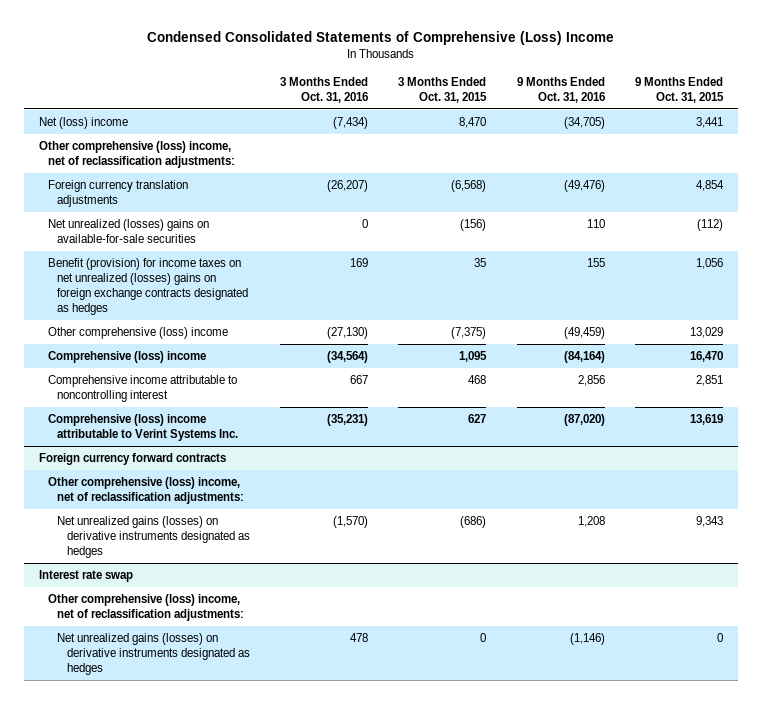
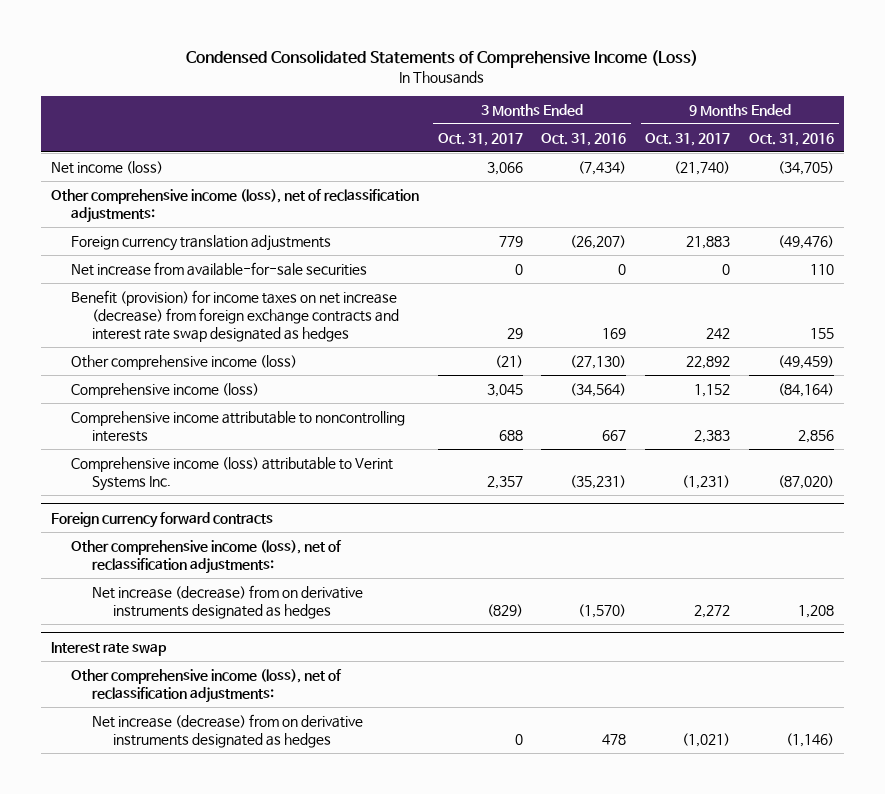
[147,31,615,46] Condensed Consolidated Statements of Comprehensive (Loss) Income -> [186,49,699,68] Condensed Consolidated Statements of Comprehensive Income (Loss)
[398,76,488,103] 3 Months Ended Oct. 31, 2015 -> none
[635,76,725,103] 9 Months Ended Oct. 31, 2015 -> none
none -> [437,132,523,146] Oct. 31, 2017
none -> [645,132,731,146] Oct. 31, 2017
[39,116,129,129] Net (loss) income -> [50,161,163,175] Net income (loss)
[39,140,236,168] Other comprehensive (loss) income, net of reclassification adjustments: -> [50,189,419,223] Other comprehensive income (loss), net of reclassification adjustments:
[48,218,210,243] Net unrealized (losses) gains on available-for-sale securities -> [71,262,368,277] Net increase from available-for-sale securities
[48,257,249,316] Benefit (provision) for income taxes on net unrealized (losses) gains on foreign exchange contracts designated as hedges -> [71,290,400,342] Benefit (provision) for income taxes on net increase (decrease) from foreign exchange contracts and interest rate swap designated as hedges
[48,326,229,339] Other comprehensive (loss) income -> [71,355,298,371] Other comprehensive income (loss)
[48,350,207,363] Comprehensive (loss) income -> [71,383,260,399] Comprehensive income (loss)
[48,374,238,402] Comprehensive income attributable to noncontrolling interest -> [71,411,406,442] Comprehensive income attributable to noncontrolling interests
[48,413,239,441] Comprehensive (loss) income attributable to Verint Systems Inc. -> [71,457,394,491] Comprehensive income (loss) attributable to Verint Systems Inc.
[48,476,245,504] Other comprehensive (loss) income, net of reclassification adjustments: -> [71,540,343,574] Other comprehensive income (loss), net of reclassification adjustments:
[57,515,250,559] Net unrealized gains (losses) on derivative instruments designated as hedges -> [92,585,364,619] Net increase (decrease) from on derivative instruments designated as hedges
[48,593,245,621] Other comprehensive (loss) income, net of reclassification adjustments: -> [71,669,343,703] Other comprehensive income (loss), net of reclassification adjustments:
[57,632,250,676] Net unrealized gains (losses) on derivative instruments designated as hedges -> [92,714,364,748] Net increase (decrease) from on derivative instruments designated as hedges

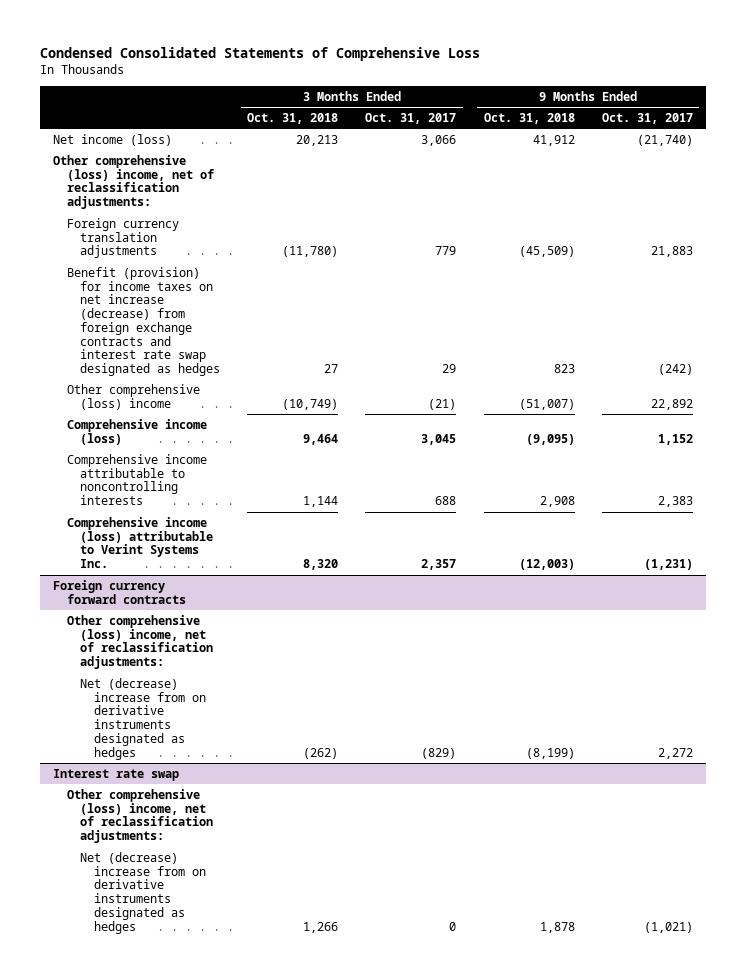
[186,49,699,68] Condensed Consolidated Statements of Comprehensive Income (Loss) -> [39,46,480,61] Condensed Consolidated Statements of Comprehensive Loss
[541,132,627,146] Oct. 31, 2016 -> none
[749,132,835,146] Oct. 31, 2016 -> none
none -> [247,112,339,124] Oct. 31, 2018
none -> [483,112,575,124] Oct. 31, 2018
[50,189,419,223] Other comprehensive income (loss), net of reclassification adjustments: -> [53,154,214,210] Other comprehensive (loss) income, net of reclassification adjustments:
[71,262,368,277] Net increase from available-for-sale securities -> none
[706,327,731,339] 242 -> [657,364,693,376] (242)
[71,355,298,371] Other comprehensive income (loss) -> [66,383,200,410] Other comprehensive (loss) income
[71,540,343,574] Other comprehensive income (loss), net of reclassification adjustments: -> [66,614,214,670] Other comprehensive (loss) income, net of reclassification adjustments:
[92,585,364,619] Net increase (decrease) from on derivative instruments designated as hedges -> [80,677,206,760] Net (decrease) increase from on derivative instruments designated as hedges
[71,669,343,703] Other comprehensive income (loss), net of reclassification adjustments: -> [66,788,214,844] Other comprehensive (loss) income, net of reclassification adjustments:
[92,714,364,748] Net increase (decrease) from on derivative instruments designated as hedges -> [80,851,206,934] Net (decrease) increase from on derivative instruments designated as hedges

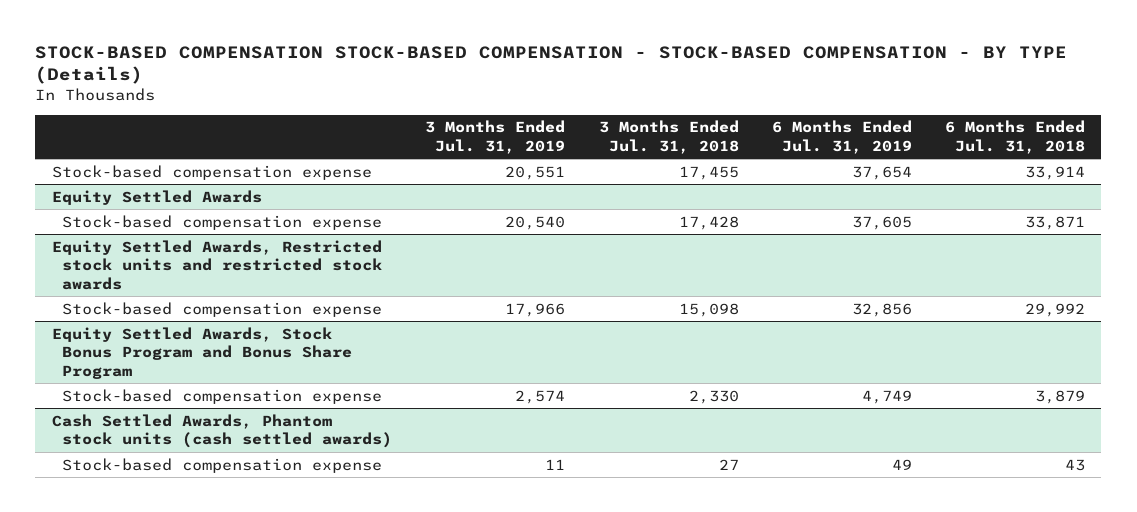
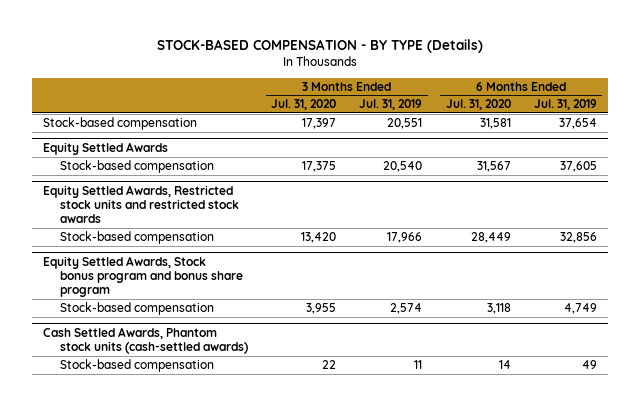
[35,45,1068,85] STOCK-BASED COMPENSATION STOCK-BASED COMPENSATION - STOCK-BASED COMPENSATION - BY TYPE (Details) -> [156,38,483,53] STOCK-BASED COMPENSATION - BY TYPE (Details)
[598,120,739,154] 3 Months Ended Jul. 31, 2018 -> none
[944,120,1085,154] 6 Months Ended Jul. 31, 2018 -> none
none -> [271,99,337,111] Jul. 31, 2020
none -> [445,99,511,111] Jul. 31, 2020
[51,164,372,180] Stock-based compensation expense -> [43,117,198,131] Stock-based compensation
[62,214,383,230] Stock-based compensation expense -> [60,160,215,174] Stock-based compensation
[62,301,383,317] Stock-based compensation expense -> [60,231,215,245] Stock-based compensation
[51,326,353,379] Equity Settled Awards, Stock Bonus Program and Bonus Share Program -> [43,256,244,298] Equity Settled Awards, Stock bonus program and bonus share program
[62,388,383,404] Stock-based compensation expense -> [60,302,215,316] Stock-based compensation
[51,413,393,449] Cash Settled Awards, Phantom stock units (cash settled awards) -> [43,327,249,355] Cash Settled Awards, Phantom stock units (cash-settled awards)
[62,457,383,473] Stock-based compensation expense -> [60,359,215,373] Stock-based compensation

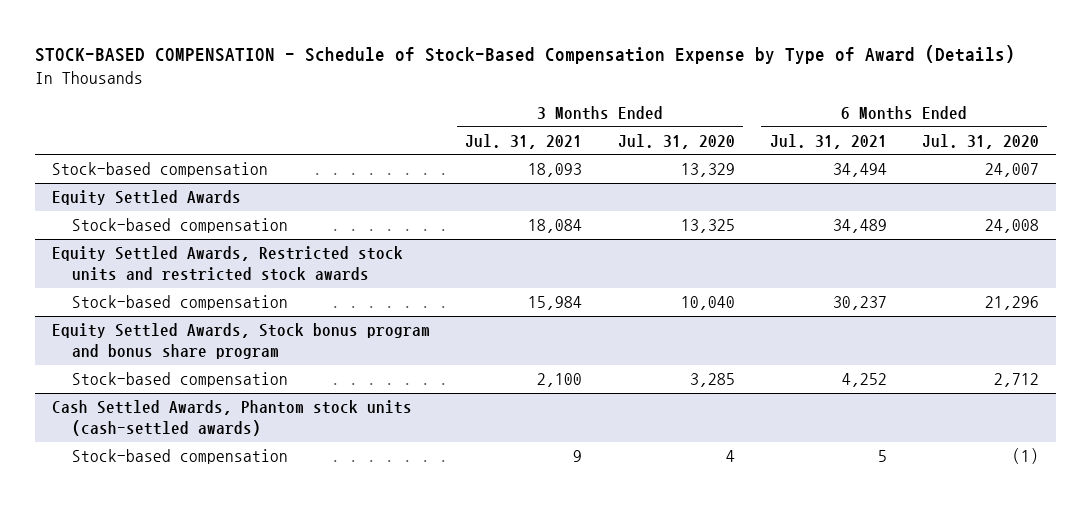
[156,38,483,53] STOCK-BASED COMPENSATION - BY TYPE (Details) -> [34,45,1015,65] STOCK-BASED COMPENSATION - Schedule of Stock-Based Compensation Expense by Type of Award (Details)
[359,99,423,111] Jul. 31, 2019 -> none
[533,99,597,111] Jul. 31, 2019 -> none
none -> [465,133,583,149] Jul. 31, 2021
none -> [769,133,887,149] Jul. 31, 2021
[302,118,337,130] 17,397 -> [680,163,735,178] 13,329
[479,118,511,130] 31,581 -> [984,163,1039,178] 24,007
[302,161,337,173] 17,375 -> [680,219,735,234] 13,325
[476,161,511,173] 31,567 -> [984,219,1039,234] 24,008
[301,232,337,244] 13,420 -> [680,296,735,311] 10,040
[470,232,511,244] 28,449 -> [984,296,1039,311] 21,296
[306,303,337,315] 3,955 -> [689,373,735,388] 3,285
[486,303,511,315] 3,118 -> [993,373,1039,388] 2,712
[322,360,337,370] 22 -> [725,450,735,463] 4
[498,360,511,370] 14 -> [1011,448,1039,465] (1)

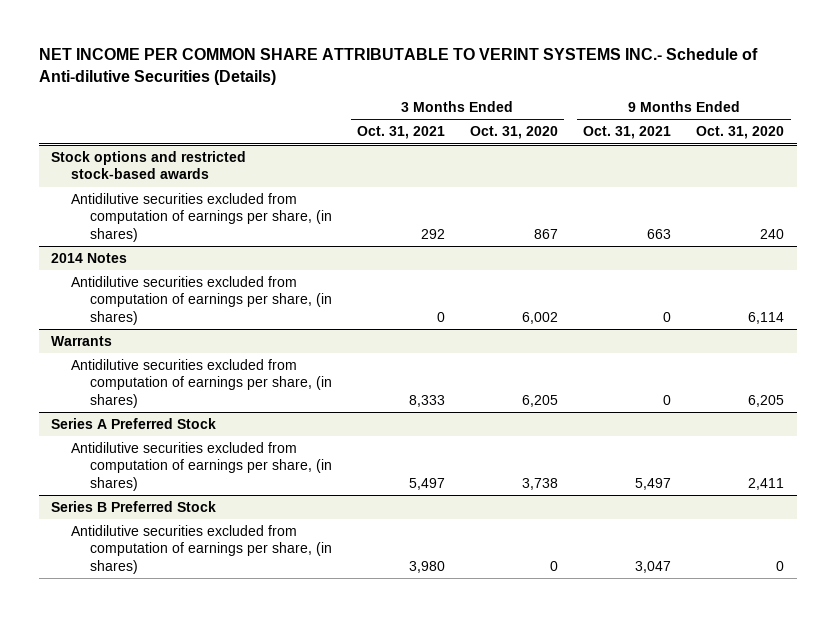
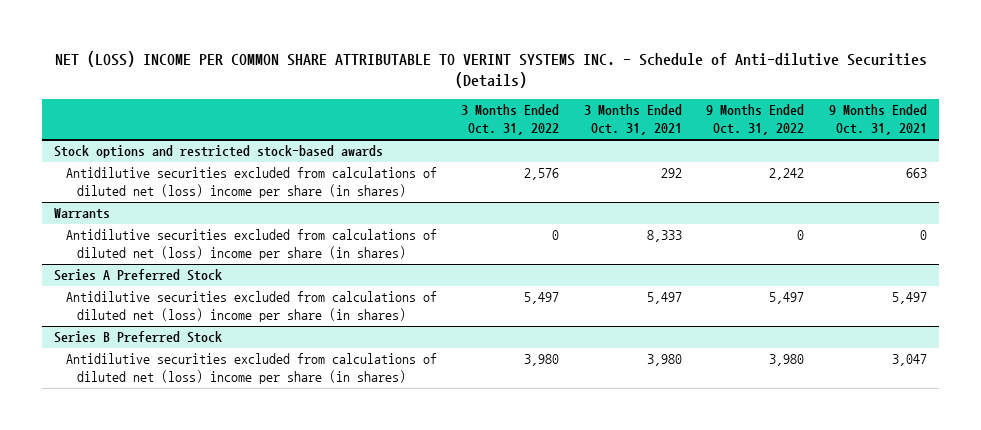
[38,48,758,85] NET INCOME PER COMMON SHARE ATTRIBUTABLE TO VERINT SYSTEMS INC.- Schedule of Anti-dilutive Securities (Details) -> [54,50,927,89] NET (LOSS) INCOME PER COMMON SHARE ATTRIBUTABLE TO VERINT SYSTEMS INC. - Schedule of Anti-dilutive Securities (Details)
[470,126,559,140] Oct. 31, 2020 -> none
[696,126,785,140] Oct. 31, 2020 -> none
none -> [461,104,560,136] 3 Months Ended Oct. 31, 2022
none -> [706,104,805,136] 9 Months Ended Oct. 31, 2022
[51,252,128,263] 2014 Notes -> none
[70,275,332,326] Antidilutive securities excluded from computation of earnings per share, (in shares) -> none
[70,192,332,243] Antidilutive securities excluded from computation of earnings per share, (in shares) -> [65,167,437,199] Antidilutive securities excluded from calculations of diluted net (loss) income per share (in shares)
[70,358,332,409] Antidilutive securities excluded from computation of earnings per share, (in shares) -> [65,229,437,261] Antidilutive securities excluded from calculations of diluted net (loss) income per share (in shares)
[70,441,332,492] Antidilutive securities excluded from computation of earnings per share, (in shares) -> [65,291,437,323] Antidilutive securities excluded from calculations of diluted net (loss) income per share (in shares)
[70,524,332,575] Antidilutive securities excluded from computation of earnings per share, (in shares) -> [65,353,437,385] Antidilutive securities excluded from calculations of diluted net (loss) income per share (in shares)

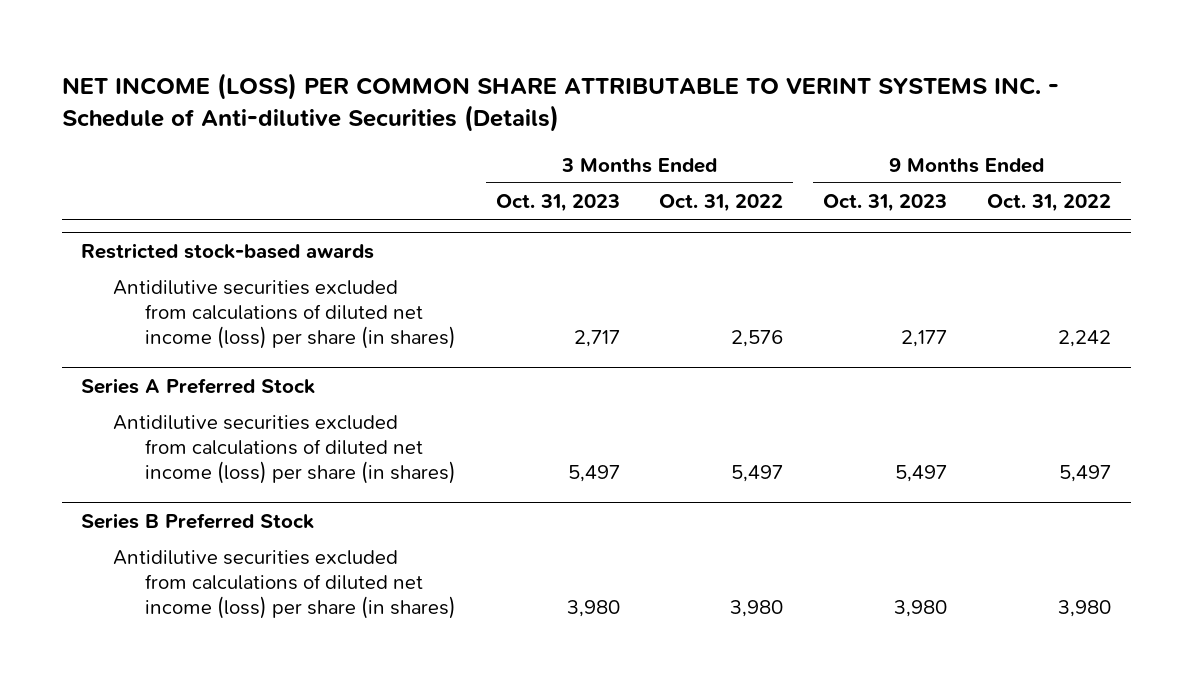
[54,50,927,89] NET (LOSS) INCOME PER COMMON SHARE ATTRIBUTABLE TO VERINT SYSTEMS INC. - Schedule of Anti-dilutive Securities (Details) -> [61,72,1059,132] NET INCOME (LOSS) PER COMMON SHARE ATTRIBUTABLE TO VERINT SYSTEMS INC. - Schedule of Anti-dilutive Securities (Details)
[583,104,682,136] 3 Months Ended Oct. 31, 2021 -> none
[828,104,927,136] 9 Months Ended Oct. 31, 2021 -> none
none -> [495,194,620,213] Oct. 31, 2023
none -> [823,194,948,213] Oct. 31, 2023
[54,208,111,220] Warrants -> none
[65,229,437,261] Antidilutive securities excluded from calculations of diluted net (loss) income per share (in shares) -> none
[54,145,384,159] Stock options and restricted stock-based awards -> [81,242,375,259] Restricted stock-based awards
[65,167,437,199] Antidilutive securities excluded from calculations of diluted net (loss) income per share (in shares) -> [113,280,456,349] Antidilutive securities excluded from calculations of diluted net income (loss) per share (in shares)
[65,291,437,323] Antidilutive securities excluded from calculations of diluted net (loss) income per share (in shares) -> [113,415,456,484] Antidilutive securities excluded from calculations of diluted net income (loss) per share (in shares)
[65,353,437,385] Antidilutive securities excluded from calculations of diluted net (loss) income per share (in shares) -> [113,550,456,619] Antidilutive securities excluded from calculations of diluted net income (loss) per share (in shares)

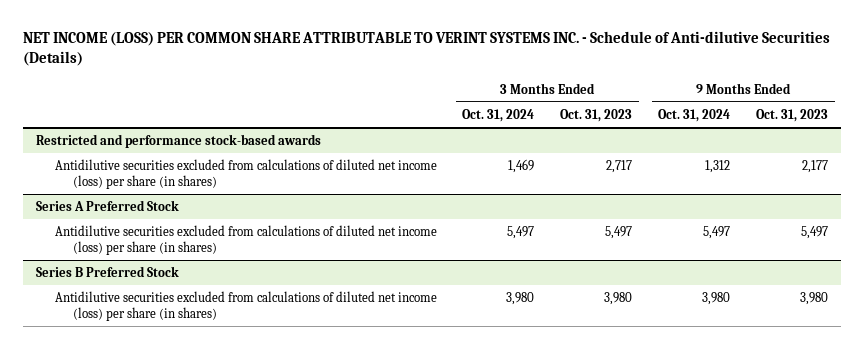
[659,194,784,213] Oct. 31, 2022 -> none
[987,194,1112,213] Oct. 31, 2022 -> none
none -> [462,109,535,123] Oct. 31, 2024
none -> [658,109,731,123] Oct. 31, 2024
[81,242,375,259] Restricted stock-based awards -> [36,134,322,149] Restricted and performance stock-based awards

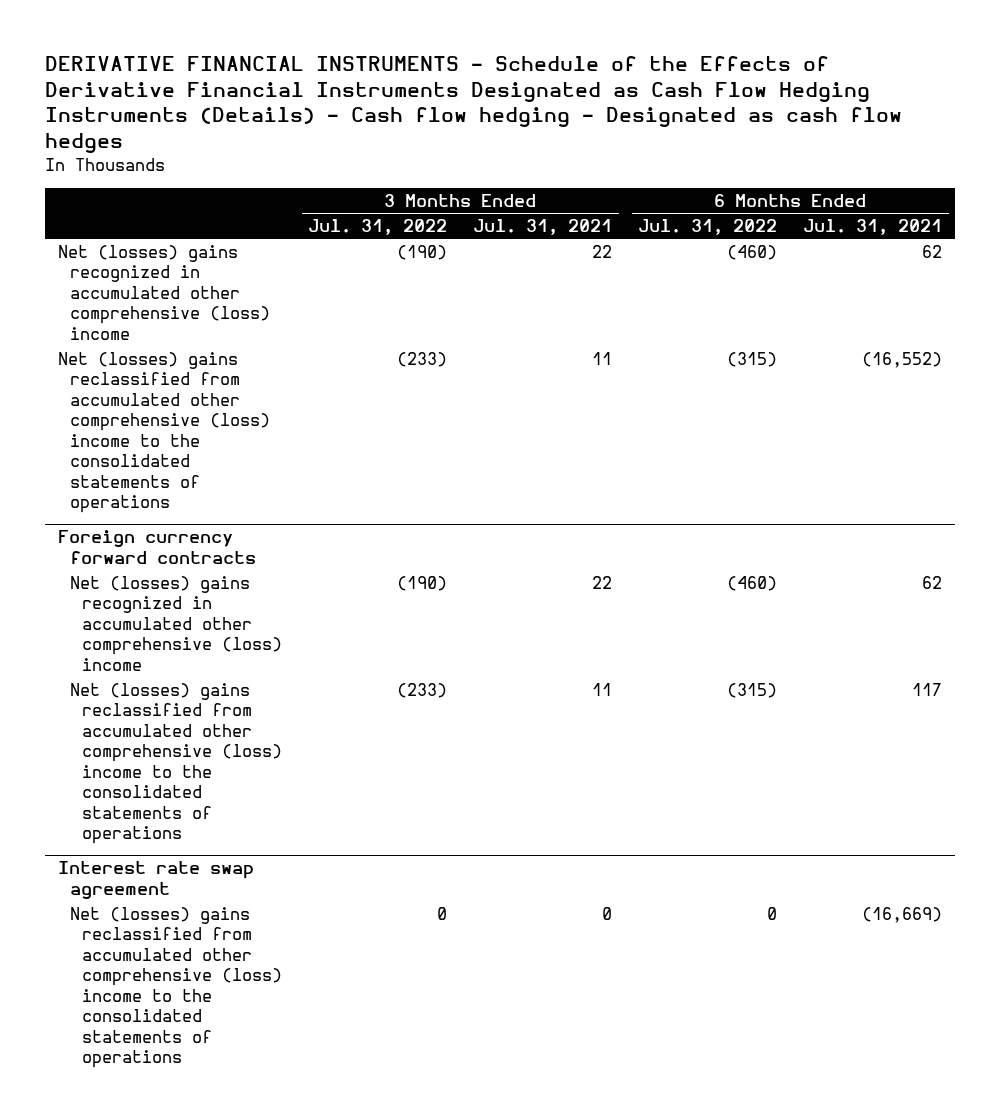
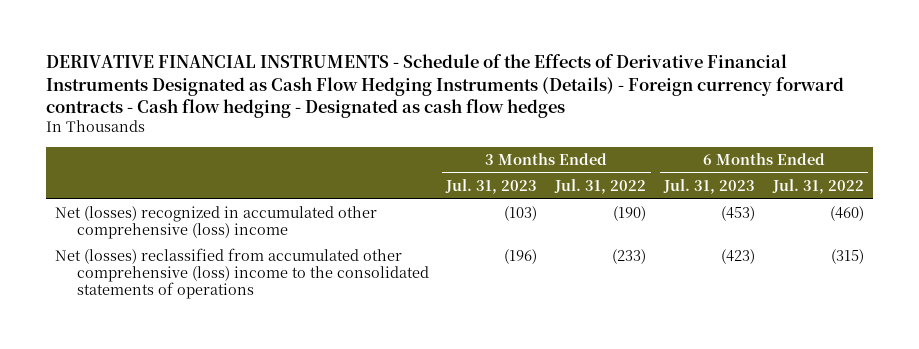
[44,55,902,154] DERIVATIVE FINANCIAL INSTRUMENTS - Schedule of the Effects of Derivative Financial Instruments Designated as Cash Flow Hedging Instruments (Details) - Cash flow hedging - Designated as cash flow hedges -> [46,54,845,119] DERIVATIVE FINANCIAL INSTRUMENTS - Schedule of the Effects of Derivative Financial Instruments Designated as Cash Flow Hedging Instruments (Details) - Foreign currency forward contracts - Cash flow hedging - Designated as cash flow hedges
[473,219,613,236] Jul. 31, 2021 -> none
[803,219,943,236] Jul. 31, 2021 -> none
none -> [445,178,538,194] Jul. 31, 2023
none -> [662,178,755,194] Jul. 31, 2023
[57,530,257,564] Foreign currency forward contracts -> none
[70,576,283,671] Net (losses) gains recognized in accumulated other comprehensive (loss) income -> none
[70,683,283,845] Net (losses) gains reclassified from accumulated other comprehensive (loss) income to the consolidated statements of operations -> none
[57,861,254,899] Interest rate swap agreement -> none
[70,907,283,1069] Net (losses) gains reclassified from accumulated other comprehensive (loss) income to the consolidated statements of operations -> none
[57,245,271,340] Net (losses) gains recognized in accumulated other comprehensive (loss) income -> [55,206,378,240] Net (losses) recognized in accumulated other comprehensive (loss) income
[57,352,271,514] Net (losses) gains reclassified from accumulated other comprehensive (loss) income to the consolidated statements of operations -> [55,248,429,300] Net (losses) reclassified from accumulated other comprehensive (loss) income to the consolidated statements of operations

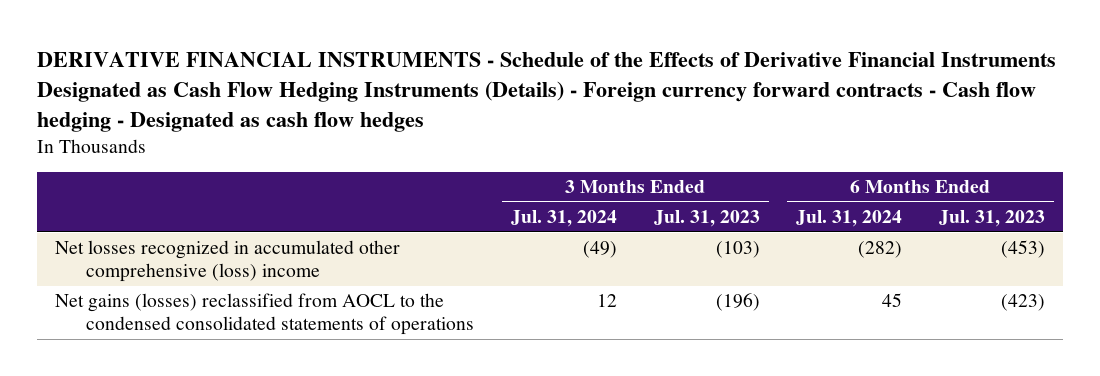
[554,178,647,194] Jul. 31, 2022 -> none
[771,178,864,194] Jul. 31, 2022 -> none
none -> [510,210,617,228] Jul. 31, 2024
none -> [796,210,903,228] Jul. 31, 2024
[55,206,378,240] Net (losses) recognized in accumulated other comprehensive (loss) income -> [55,240,401,283] Net losses recognized in accumulated other comprehensive (loss) income
[55,248,429,300] Net (losses) reclassified from accumulated other comprehensive (loss) income to the consolidated statements of operations -> [55,293,475,336] Net gains (losses) reclassified from AOCL to the condensed consolidated statements of operations

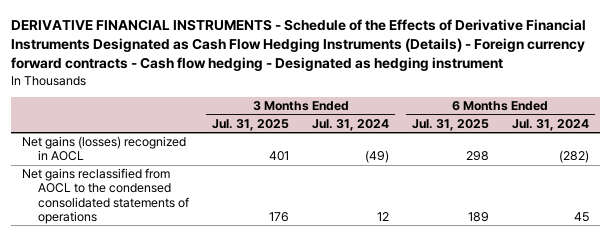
[37,52,1057,132] DERIVATIVE FINANCIAL INSTRUMENTS - Schedule of the Effects of Derivative Financial Instruments Designated as Cash Flow Hedging Instruments (Details) - Foreign currency forward contracts - Cash flow hedging - Designated as cash flow hedges -> [10,18,586,72] DERIVATIVE FINANCIAL INSTRUMENTS - Schedule of the Effects of Derivative Financial Instruments Designated as Cash Flow Hedging Instruments (Details) - Foreign currency forward contracts - Cash flow hedging - Designated as hedging instrument
[653,210,760,228] Jul. 31, 2023 -> none
[938,210,1045,228] Jul. 31, 2023 -> none
none -> [212,118,290,131] Jul. 31, 2025
none -> [411,118,489,131] Jul. 31, 2025
[55,240,401,283] Net losses recognized in accumulated other comprehensive (loss) income -> [22,136,187,162] Net gains (losses) recognized in AOCL
[55,293,475,336] Net gains (losses) reclassified from AOCL to the condensed consolidated statements of operations -> [22,168,190,224] Net gains reclassified from AOCL to the condensed consolidated statements of operations

